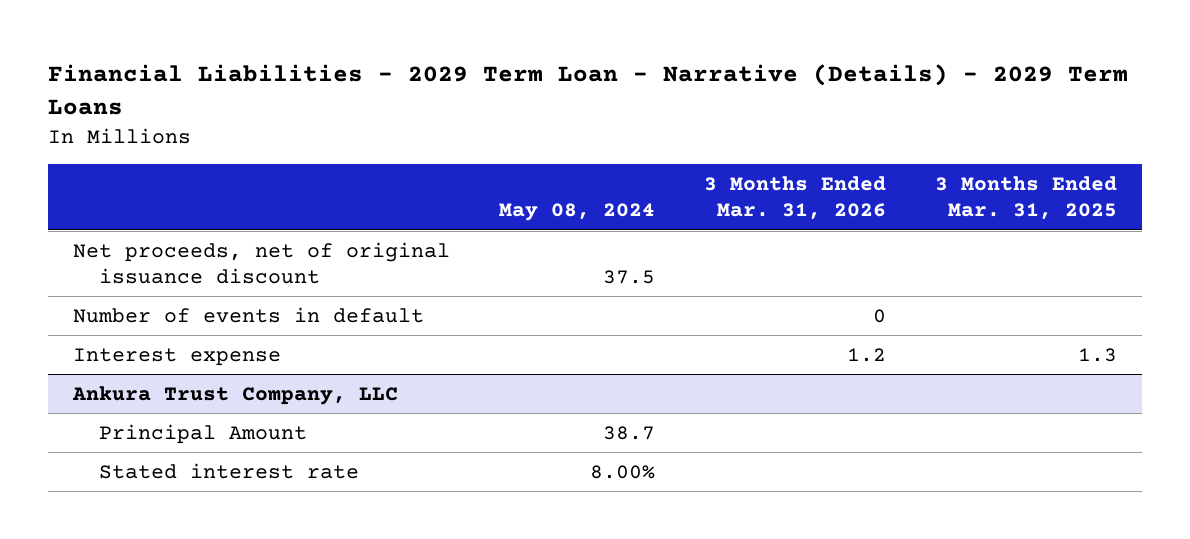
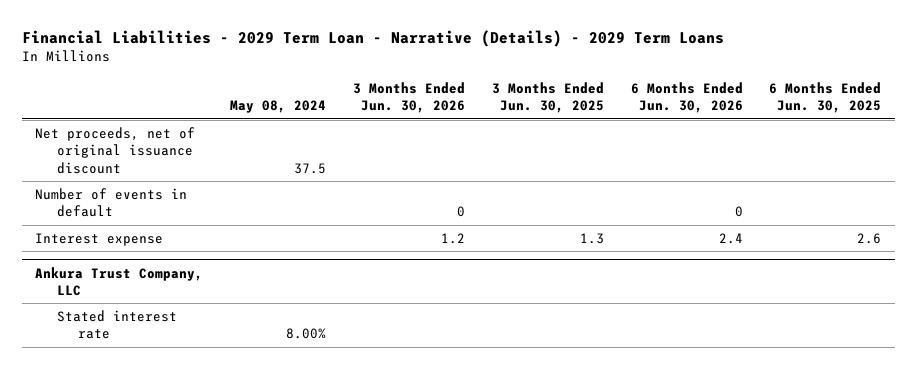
[704,176,887,221] 3 Months Ended Mar. 31, 2026 -> none
[935,176,1118,221] 3 Months Ended Mar. 31, 2025 -> none
none -> [353,81,466,114] 3 Months Ended Jun. 30, 2026
none -> [491,81,604,114] 3 Months Ended Jun. 30, 2025
none -> [630,81,743,114] 6 Months Ended Jun. 30, 2026
none -> [769,81,882,114] 6 Months Ended Jun. 30, 2025
[98,423,307,444] Principal Amount -> none

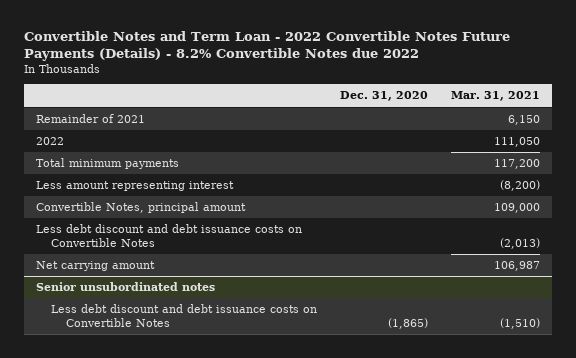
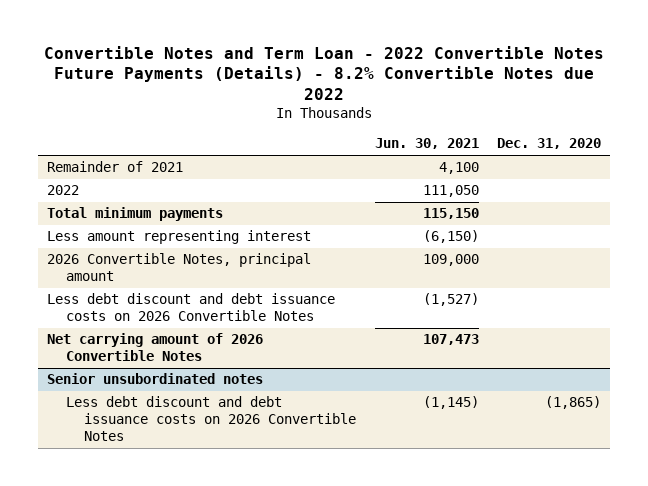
[451,91,541,102] Mar. 31, 2021 -> none
none -> [374,138,479,150] Jun. 30, 2021
[35,202,246,214] Convertible Notes, principal amount -> [46,253,311,282] 2026 Convertible Notes, principal amount
[35,224,302,247] Less debt discount and debt issuance costs on Convertible Notes -> [46,293,335,322] Less debt discount and debt issuance costs on 2026 Convertible Notes
[35,261,155,272] Net carrying amount -> [46,333,263,362] Net carrying amount of 2026 Convertible Notes
[51,304,318,327] Less debt discount and debt issuance costs on Convertible Notes -> [65,396,357,442] Less debt discount and debt issuance costs on 2026 Convertible Notes

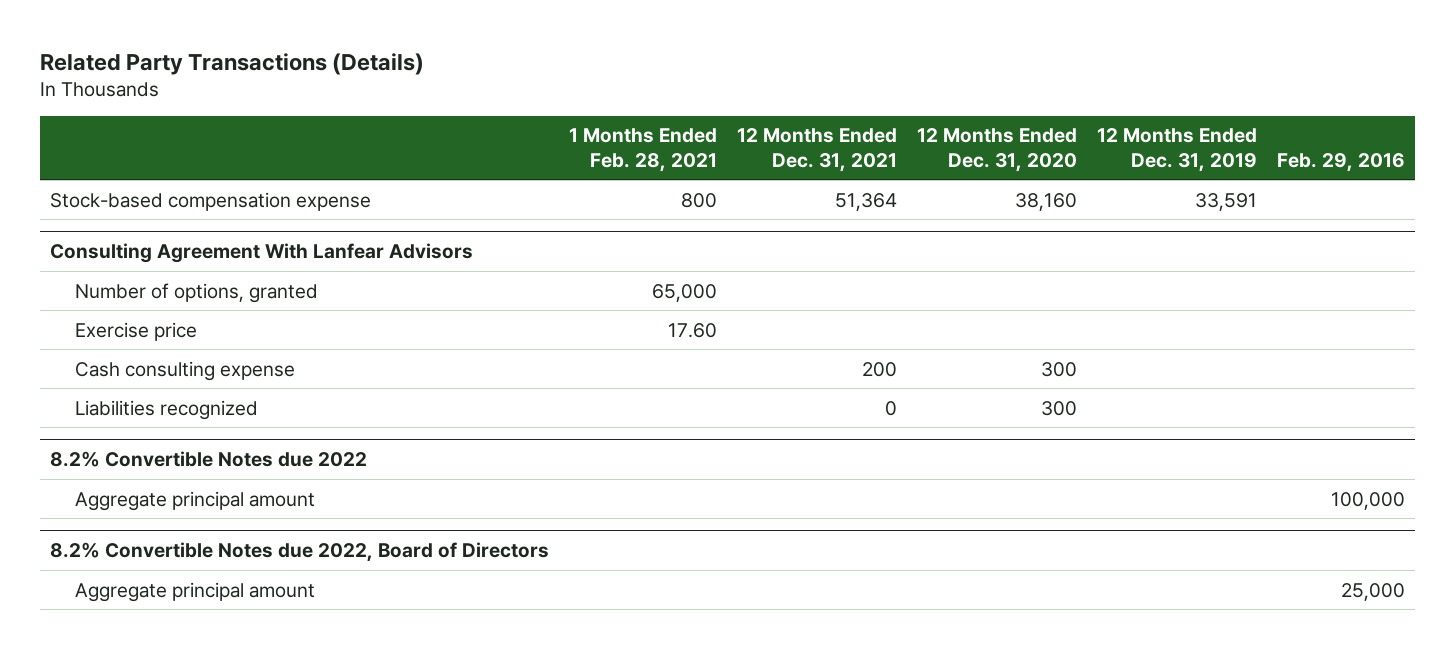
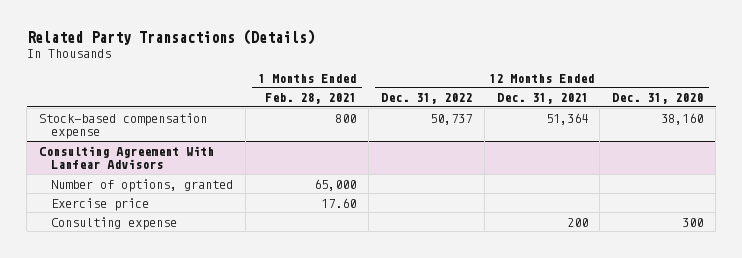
[1097,128,1258,172] 12 Months Ended Dec. 31, 2019 -> none
[1277,152,1406,172] Feb. 29, 2016 -> none
none -> [380,93,472,105] Dec. 31, 2022
[74,399,258,420] Liabilities recognized -> none
[49,450,367,467] 8.2% Convertible Notes due 2022 -> none
[74,490,315,511] Aggregate principal amount -> none
[49,541,549,562] 8.2% Convertible Notes due 2022, Board of Directors -> none
[74,581,315,602] Aggregate principal amount -> none
[74,360,295,381] Cash consulting expense -> [51,216,178,230] Consulting expense

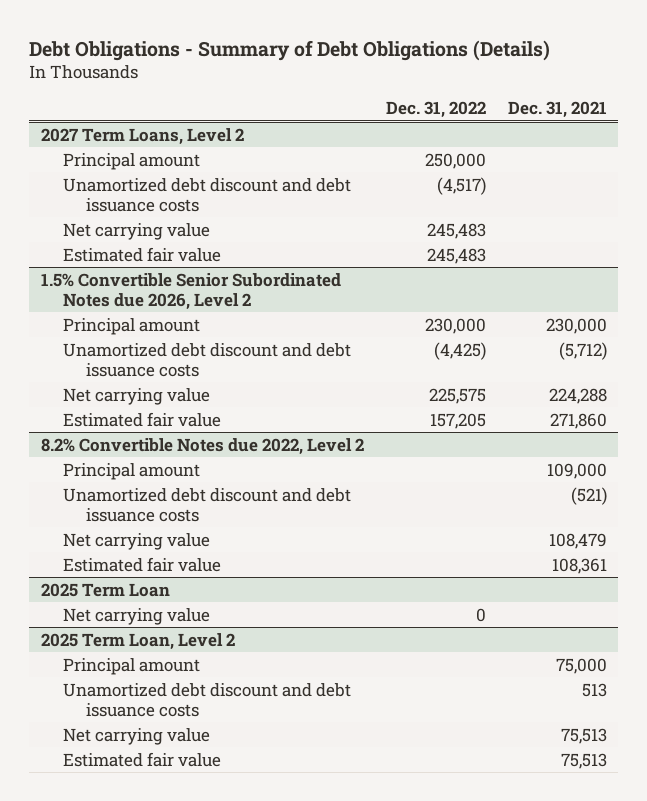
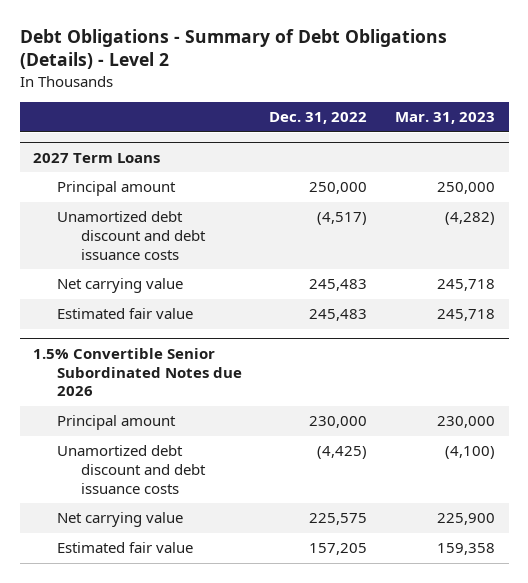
[29,39,551,61] Debt Obligations - Summary of Debt Obligations (Details) -> [19,28,447,70] Debt Obligations - Summary of Debt Obligations (Details) - Level 2
[507,101,607,119] Dec. 31, 2021 -> none
none -> [394,112,495,125] Mar. 31, 2023
[40,127,244,145] 2027 Term Loans, Level 2 -> [33,152,161,163] 2027 Term Loans
[40,272,341,310] 1.5% Convertible Senior Subordinated Notes due 2026, Level 2 -> [33,347,243,397] 1.5% Convertible Senior Subordinated Notes due 2026
[40,437,364,455] 8.2% Convertible Notes due 2022, Level 2 -> none
[63,462,201,480] Principal amount -> none
[63,487,352,522] Unamortized debt discount and debt issuance costs -> none
[63,532,211,550] Net carrying value -> none
[63,556,222,572] Estimated fair value -> none
[40,582,170,597] 2025 Term Loan -> none
[63,607,211,625] Net carrying value -> none
[40,632,235,650] 2025 Term Loan, Level 2 -> none
[63,657,201,675] Principal amount -> none
[63,682,352,717] Unamortized debt discount and debt issuance costs -> none
[63,727,211,745] Net carrying value -> none
[63,751,222,767] Estimated fair value -> none

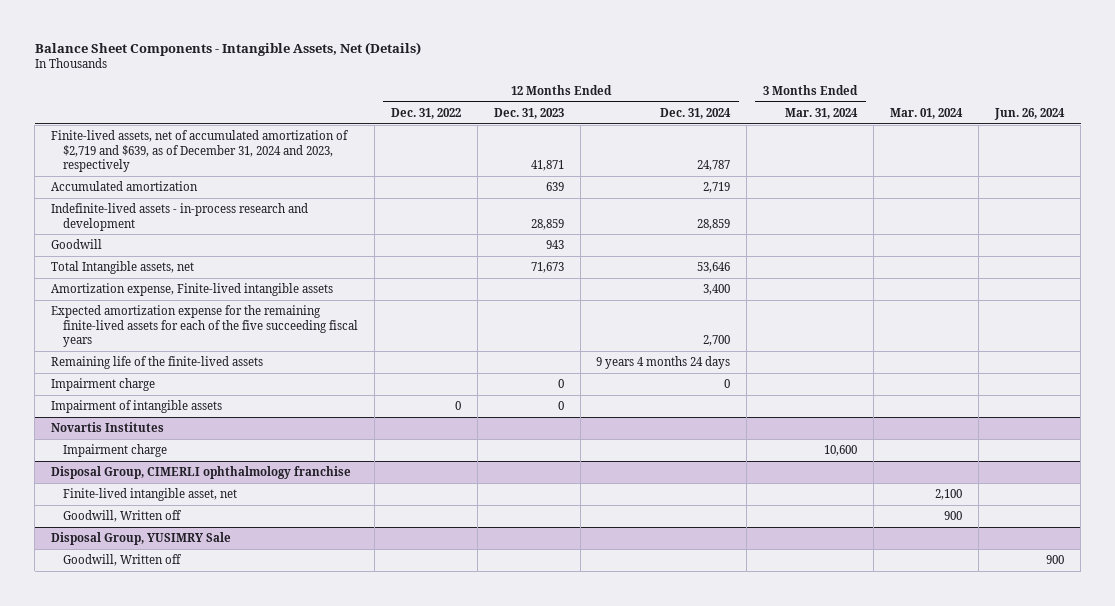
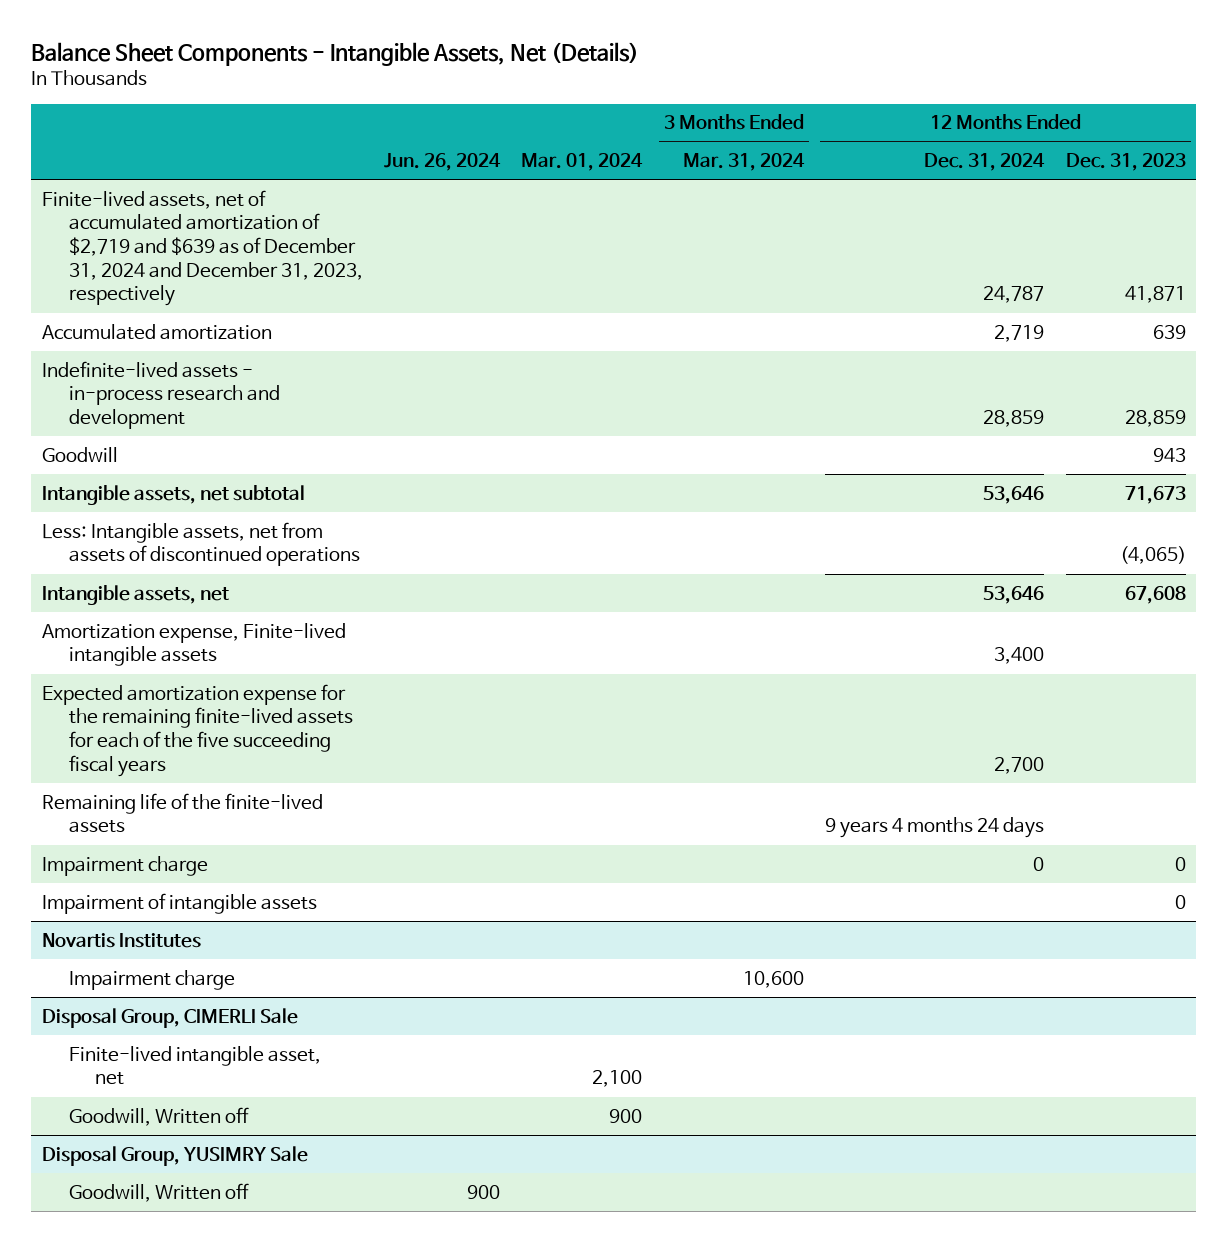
[390,107,461,119] Dec. 31, 2022 -> none
[51,130,350,172] Finite-lived assets, net of accumulated amortization of $2,719 and $639, as of December 31, 2024 and 2023, respectively -> [41,189,363,307] Finite-lived assets, net of accumulated amortization of $2,719 and $639 as of December 31, 2024 and December 31, 2023, respectively
none -> [41,484,305,505] Intangible assets, net subtotal
none -> [41,521,360,567] Less: Intangible assets, net from assets of discontinued operations
[51,261,195,275] Total Intangible assets, net -> [41,584,229,605] Intangible assets, net
[530,262,564,274] 71,673 -> [1124,585,1186,604] 67,608
[51,466,352,480] Disposal Group, CIMERLI ophthalmology franchise -> [41,1007,298,1028] Disposal Group, CIMERLI Sale

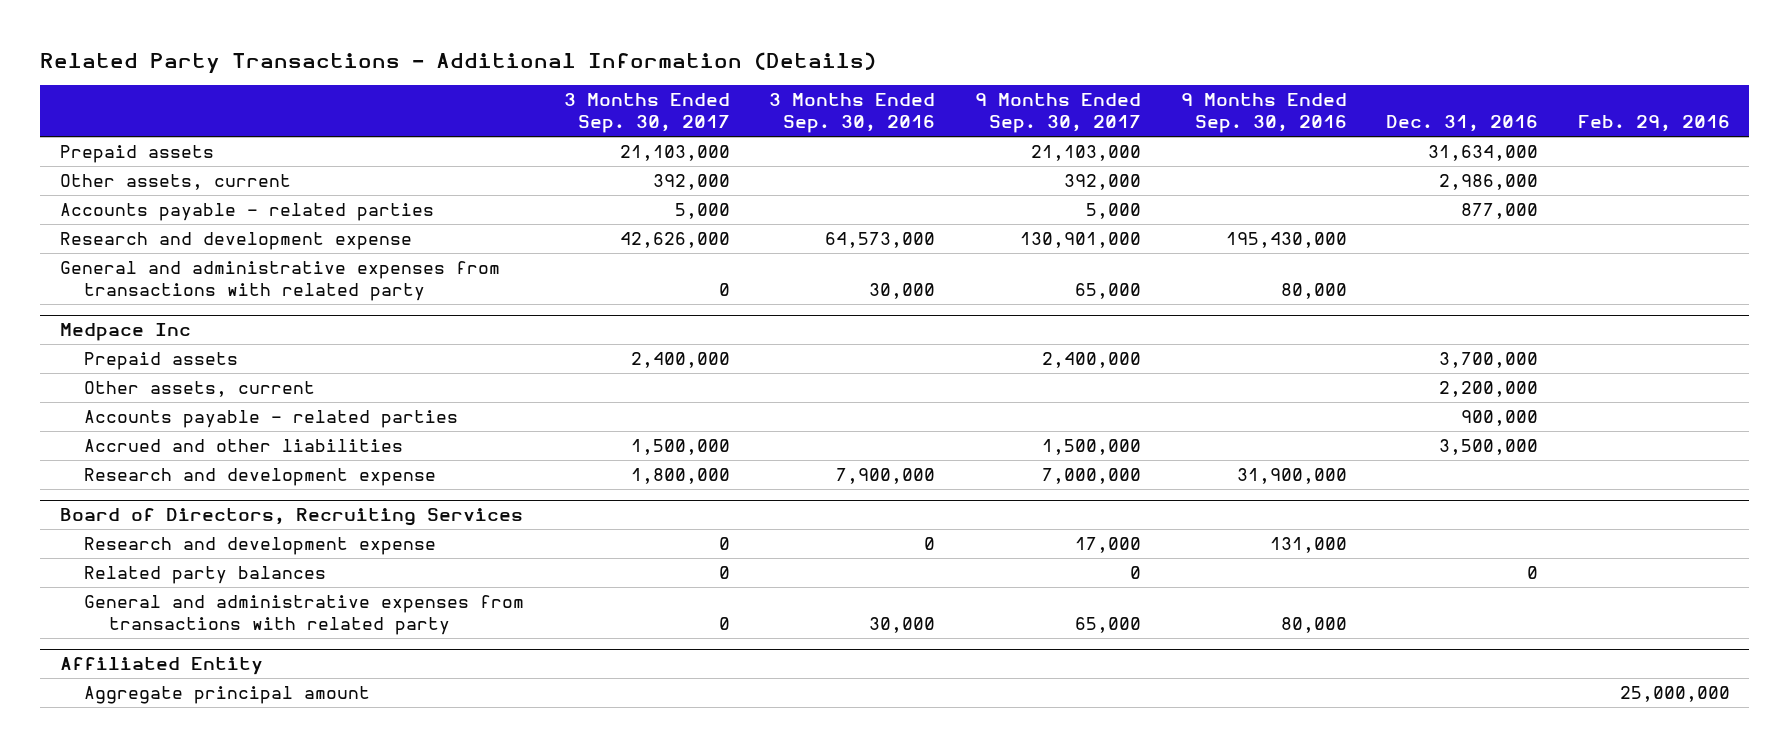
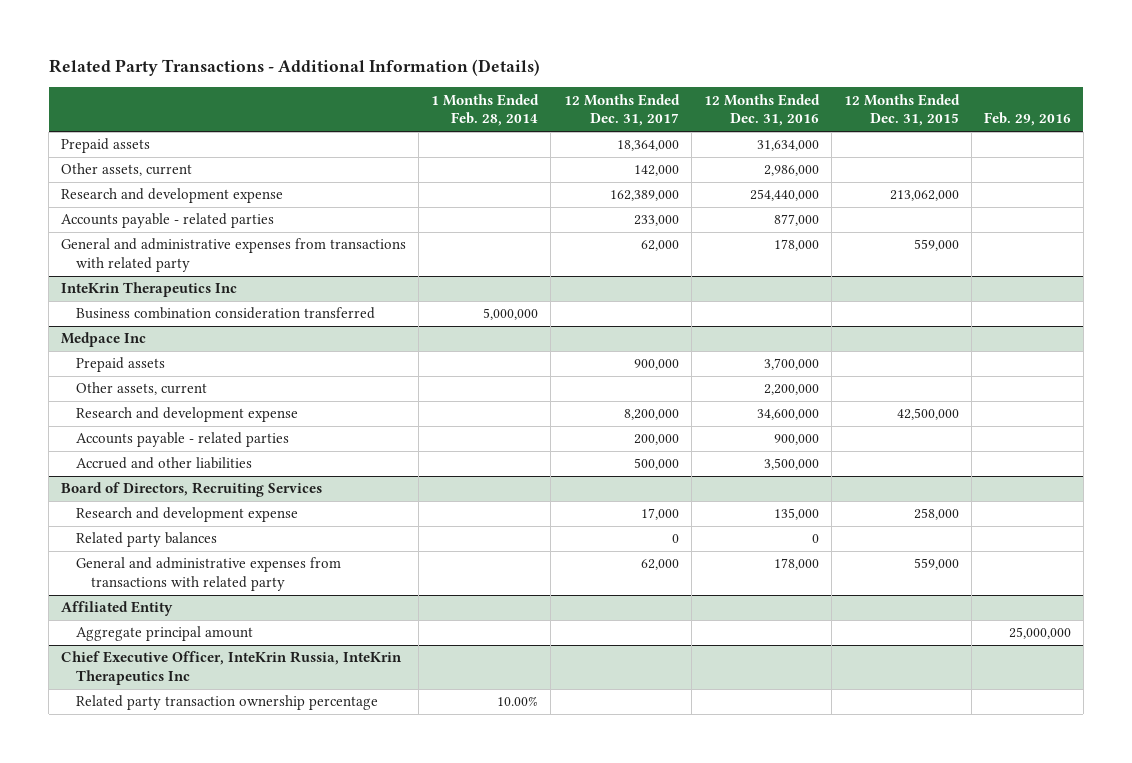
[563,93,730,134] 3 Months Ended Sep. 30, 2017 -> none
[769,93,936,134] 3 Months Ended Sep. 30, 2016 -> none
[975,93,1142,134] 9 Months Ended Sep. 30, 2017 -> none
[1180,93,1347,134] 9 Months Ended Sep. 30, 2016 -> none
[1386,115,1539,133] Dec. 31, 2016 -> none
none -> [431,93,540,127] 1 Months Ended Feb. 28, 2014
none -> [563,93,680,127] 12 Months Ended Dec. 31, 2017
none -> [703,93,820,127] 12 Months Ended Dec. 31, 2016
none -> [843,93,960,127] 12 Months Ended Dec. 31, 2015
[60,203,435,222] Accounts payable - related parties -> [61,213,275,229] Accounts payable - related parties
none -> [61,282,238,298] InteKrin Therapeutics Inc
none -> [76,307,376,320] Business combination consideration transferred
[84,468,437,487] Research and development expense -> [76,407,299,423] Research and development expense
none -> [61,651,403,686] Chief Executive Officer, InteKrin Russia, InteKrin Therapeutics Inc
none -> [76,695,379,711] Related party transaction ownership percentage

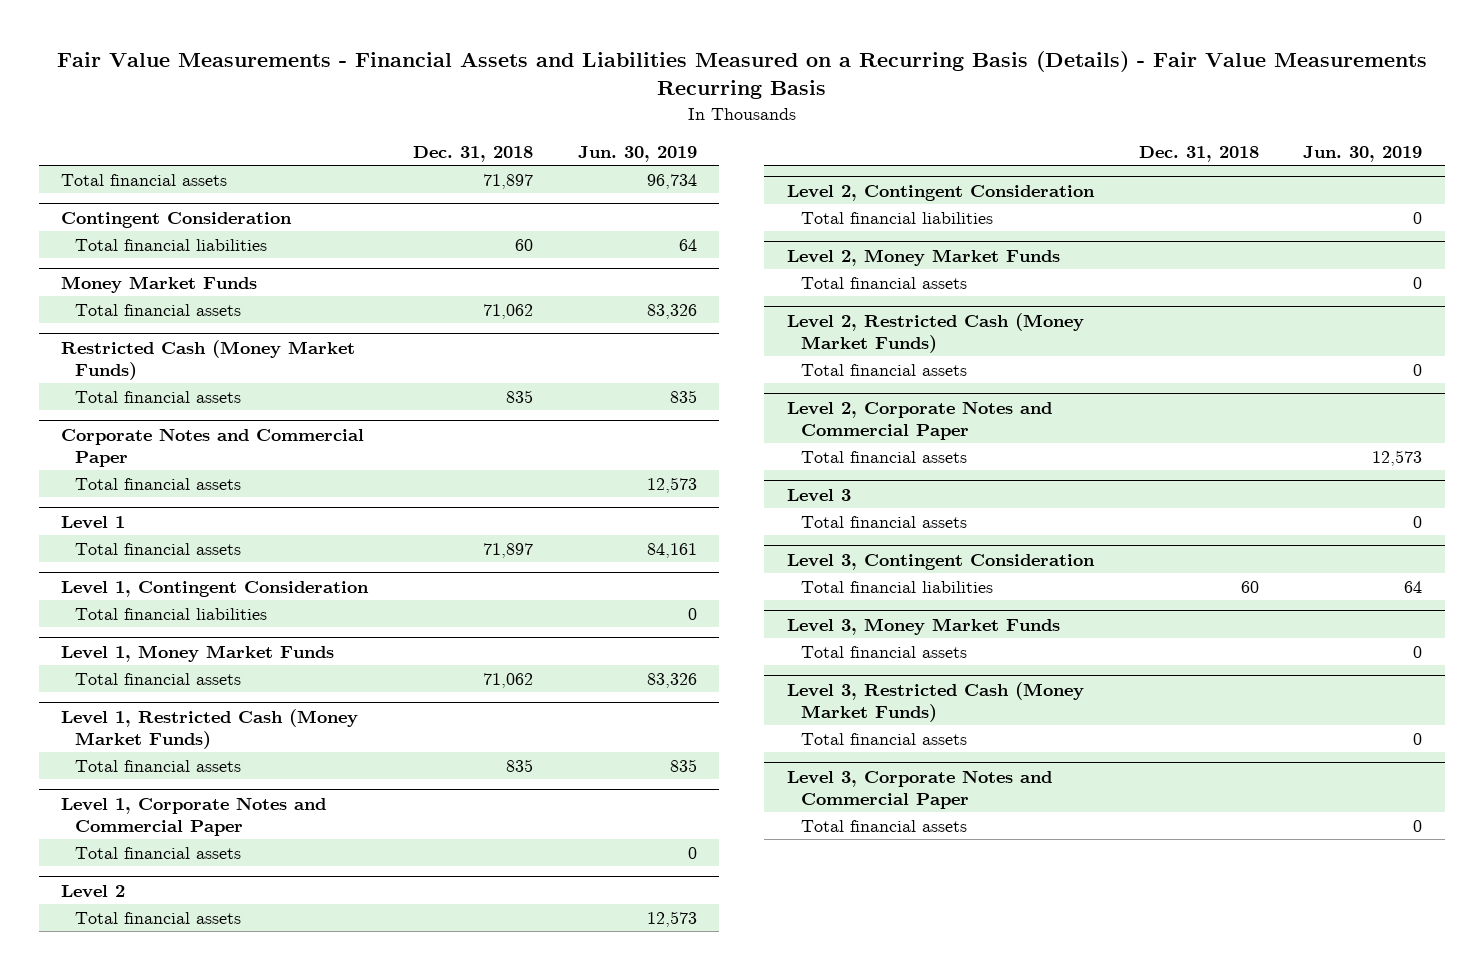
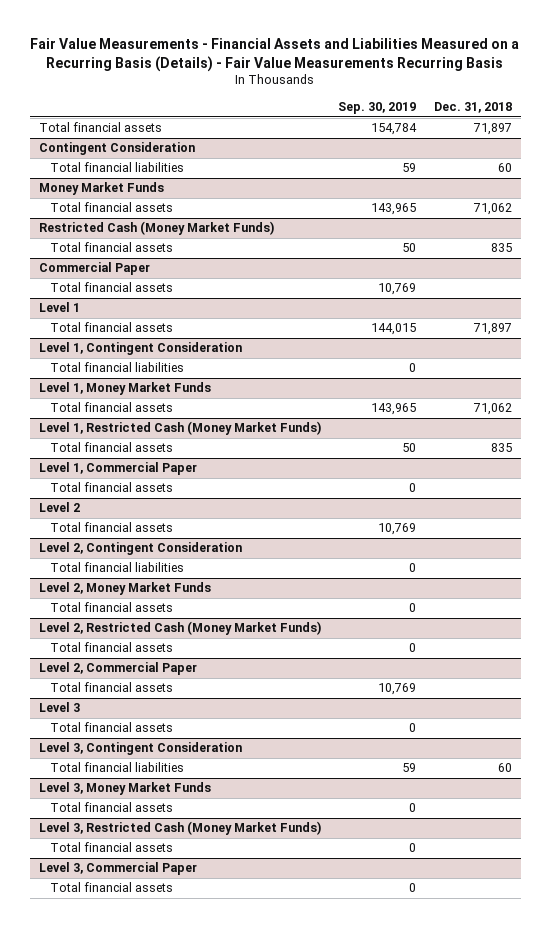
[577,145,697,162] Jun. 30, 2019 -> none
none -> [338,101,417,114] Sep. 30, 2019
[61,427,365,467] Corporate Notes and Commercial Paper -> [38,262,150,276] Commercial Paper
[61,796,327,836] Level 1, Corporate Notes and Commercial Paper -> [38,462,197,476] Level 1, Commercial Paper
[786,400,1052,440] Level 2, Corporate Notes and Commercial Paper -> [38,662,197,676] Level 2, Commercial Paper
[786,769,1052,809] Level 3, Corporate Notes and Commercial Paper -> [38,862,197,876] Level 3, Commercial Paper

